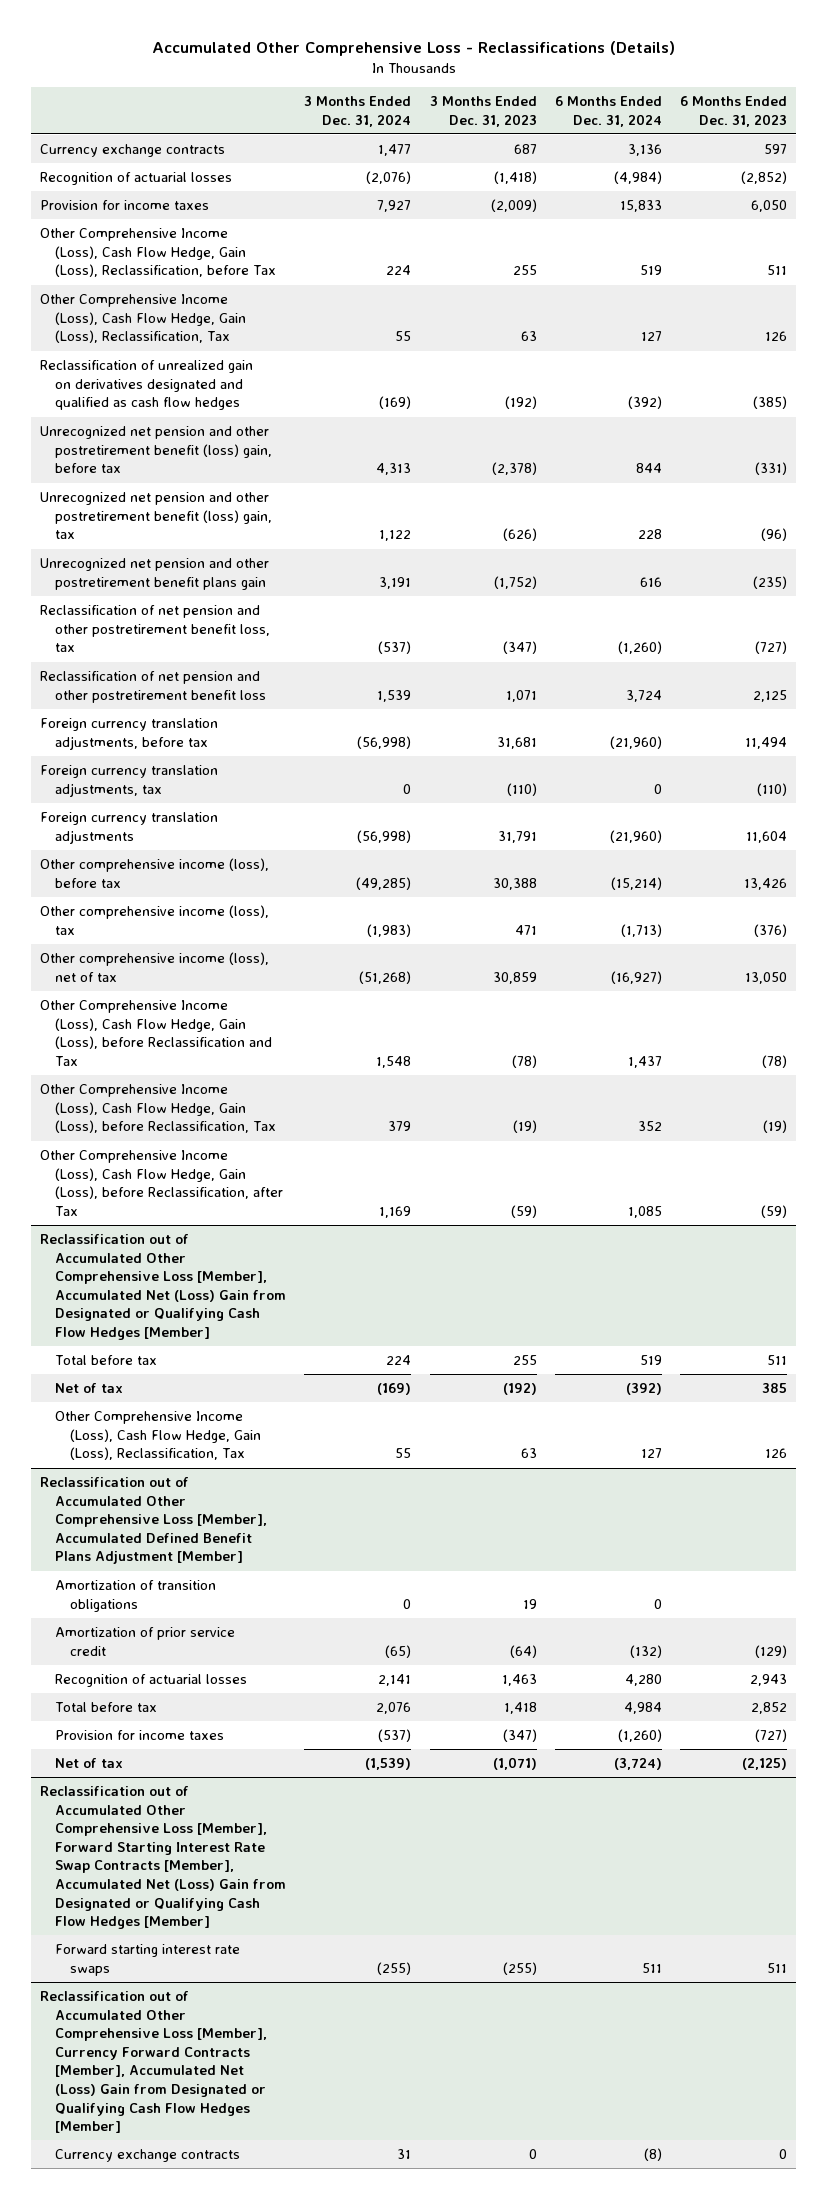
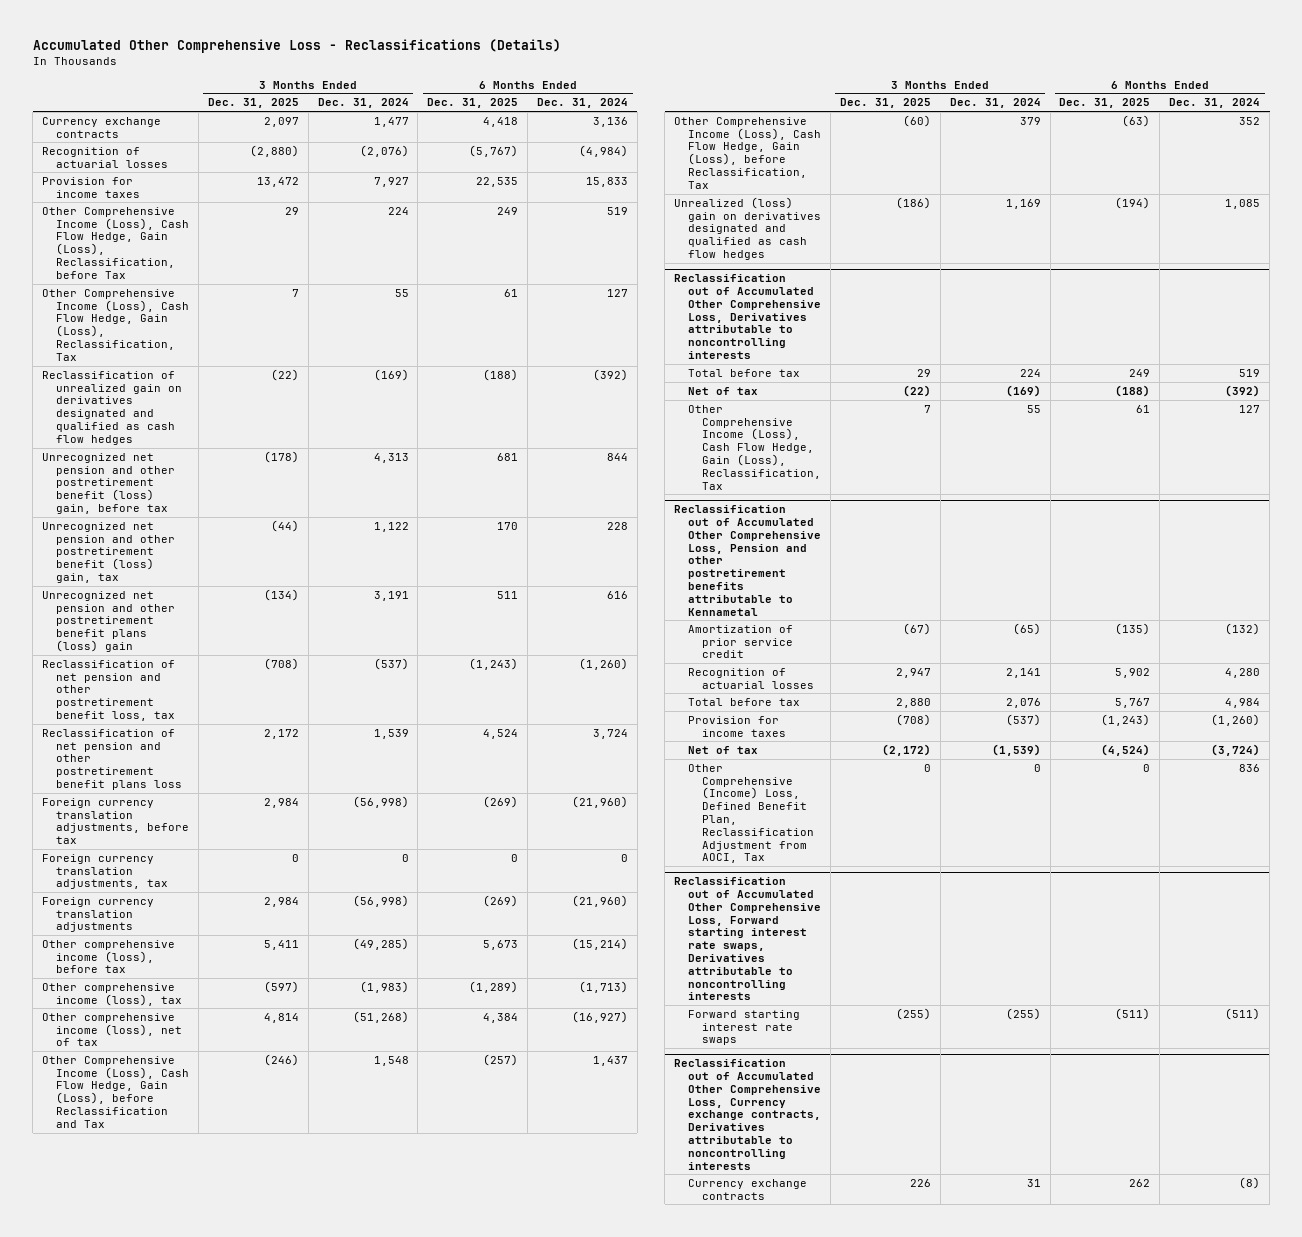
[429,96,537,127] 3 Months Ended Dec. 31, 2023 -> none
[680,96,788,127] 6 Months Ended Dec. 31, 2023 -> none
none -> [207,98,299,109] Dec. 31, 2025
none -> [427,98,519,109] Dec. 31, 2025
[40,558,270,590] Unrecognized net pension and other postretirement benefit plans gain -> [42,590,176,653] Unrecognized net pension and other postretirement benefit plans (loss) gain
[40,671,267,703] Reclassification of net pension and other postretirement benefit loss -> [42,728,183,791] Reclassification of net pension and other postretirement benefit plans loss
[40,1234,287,1340] Reclassification out of Accumulated Other Comprehensive Loss [Member], Accumulated Net (Loss) Gain from Designated or Qualifying Cash Flow Hedges [Member] -> none
[40,1150,284,1216] Other Comprehensive Income (Loss), Cash Flow Hedge, Gain (Loss), before Reclassification, after Tax -> [674,196,822,261] Unrealized (loss) gain on derivatives designated and qualified as cash flow hedges
none -> [674,274,822,360] Reclassification out of Accumulated Other Comprehensive Loss, Derivatives attributable to noncontrolling interests
[40,1477,268,1565] Reclassification out of Accumulated Other Comprehensive Loss [Member], Accumulated Defined Benefit Plans Adjustment [Member] -> none
[55,1580,217,1612] Amortization of transition obligations -> none
none -> [674,505,822,616] Reclassification out of Accumulated Other Comprehensive Loss, Pension and other postretirement benefits attributable to Kennametal
[40,1786,287,1930] Reclassification out of Accumulated Other Comprehensive Loss [Member], Forward Starting Interest Rate Swap Contracts [Member], Accumulated Net (Loss) Gain from Designated or Qualifying Cash Flow Hedges [Member] -> none
[40,1991,268,2134] Reclassification out of Accumulated Other Comprehensive Loss [Member], Currency Forward Contracts [Member], Accumulated Net (Loss) Gain from Designated or Qualifying Cash Flow Hedges [Member] -> none
none -> [688,763,815,864] Other Comprehensive (Income) Loss, Defined Benefit Plan, Reclassification Adjustment from AOCI, Tax
none -> [674,877,822,1001] Reclassification out of Accumulated Other Comprehensive Loss, Forward starting interest rate swaps, Derivatives attributable to noncontrolling interests
[641,1962,662,1973] 511 -> [1225,1007,1261,1020] (511)
none -> [674,1059,822,1170] Reclassification out of Accumulated Other Comprehensive Loss, Currency exchange contracts, Derivatives attributable to noncontrolling interests

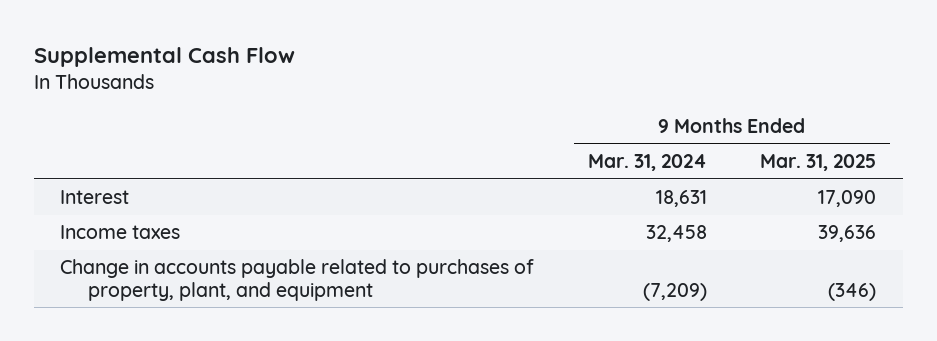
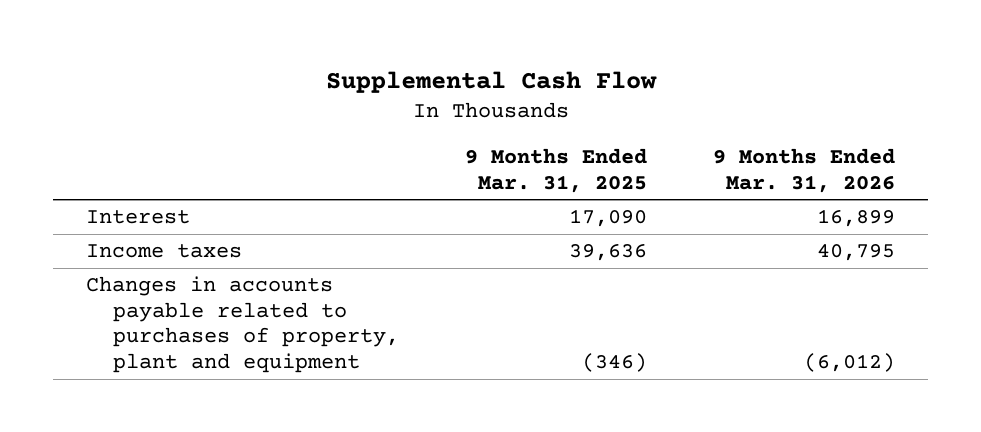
[587,154,707,172] Mar. 31, 2024 -> none
none -> [713,148,896,193] 9 Months Ended Mar. 31, 2026
[60,259,535,301] Change in accounts payable related to purchases of property, plant, and equipment -> [86,276,400,374] Changes in accounts payable related to purchases of property, plant and equipment

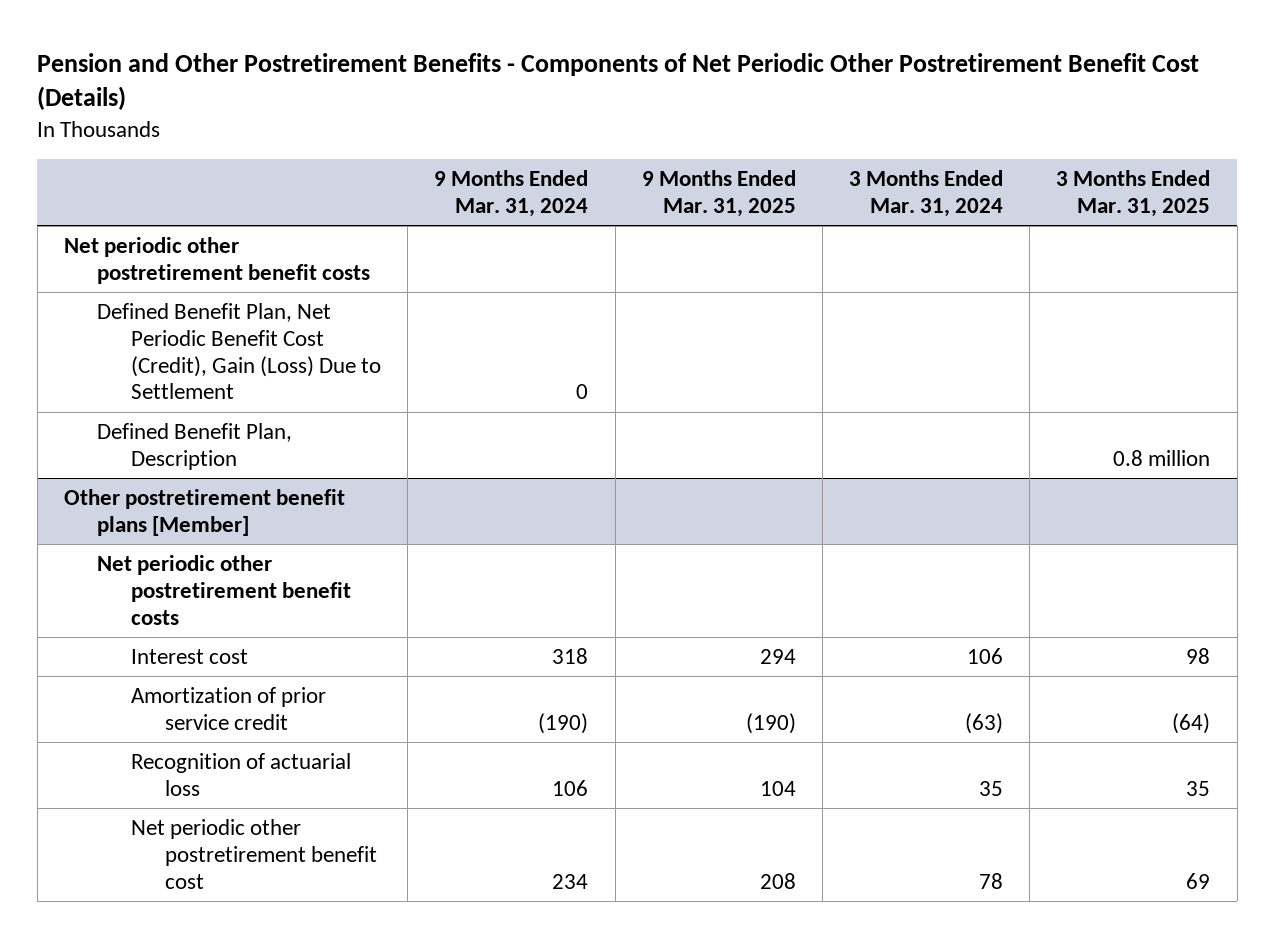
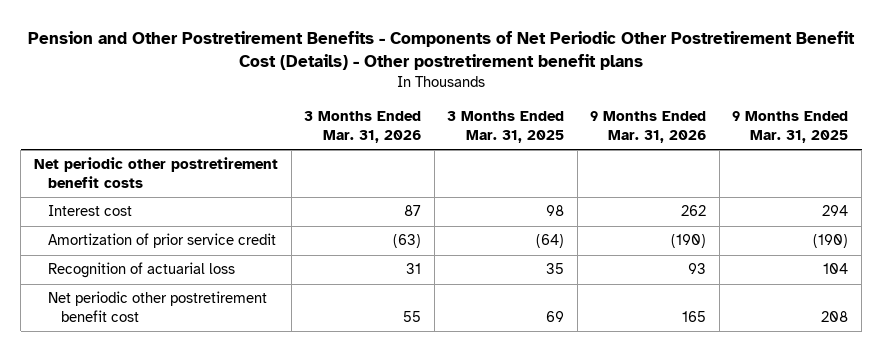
[37,52,1200,111] Pension and Other Postretirement Benefits - Components of Net Periodic Other Postretirement Benefit Cost (Details) -> [28,31,856,71] Pension and Other Postretirement Benefits - Components of Net Periodic Other Postretirement Benefit Cost (Details) - Other postretirement benefit plans
[434,169,589,217] 9 Months Ended Mar. 31, 2024 -> none
[849,169,1004,217] 3 Months Ended Mar. 31, 2024 -> none
none -> [304,111,422,143] 3 Months Ended Mar. 31, 2026
none -> [590,111,707,143] 9 Months Ended Mar. 31, 2026
[97,302,382,400] Defined Benefit Plan, Net Periodic Benefit Cost (Credit), Gain (Loss) Due to Settlement -> none
[97,422,293,470] Defined Benefit Plan, Description -> none
[63,488,345,536] Other postretirement benefit plans [Member] -> none
[97,554,352,625] Net periodic other postretirement benefit costs -> none

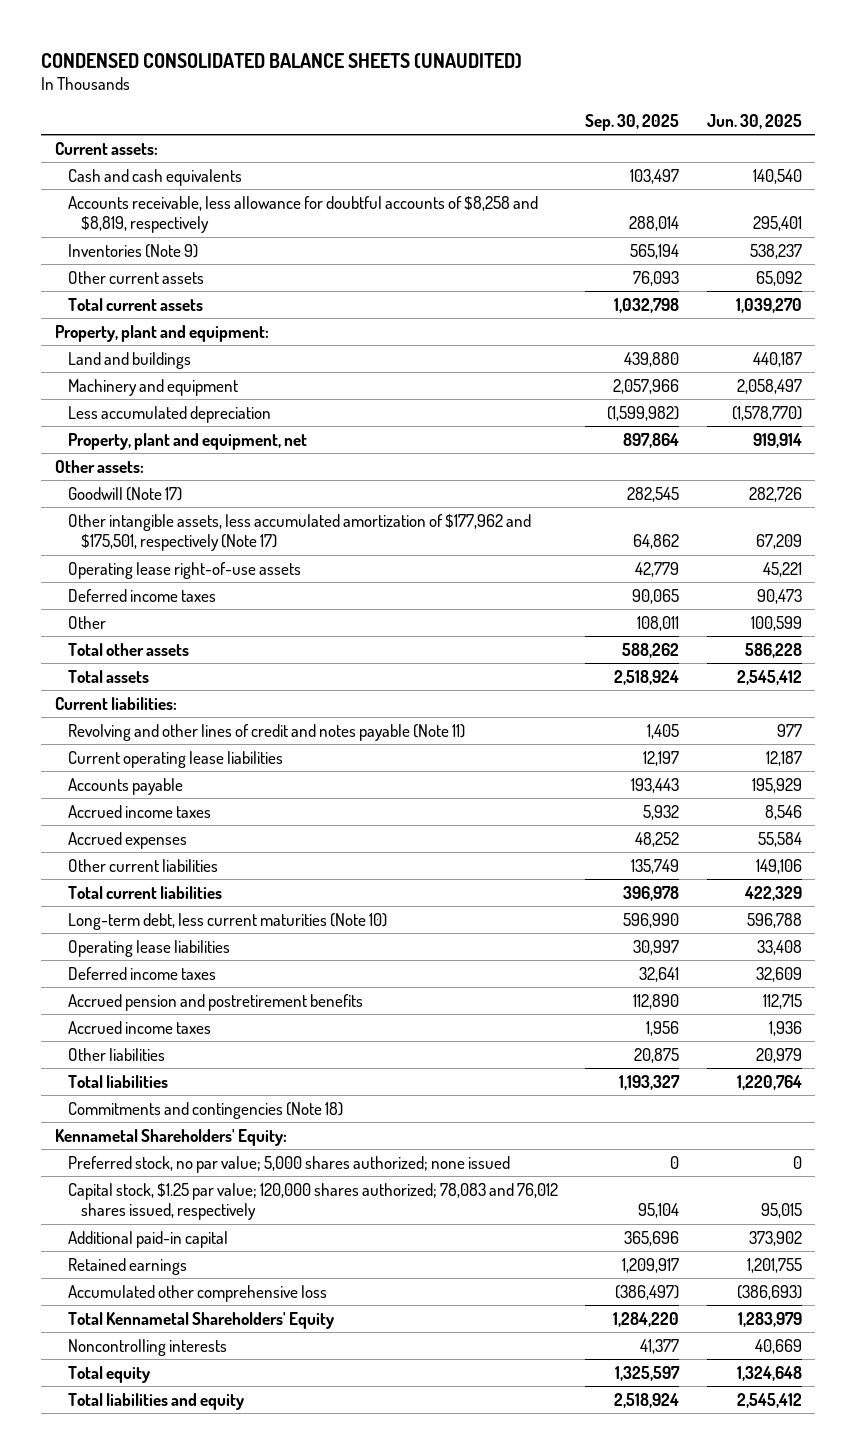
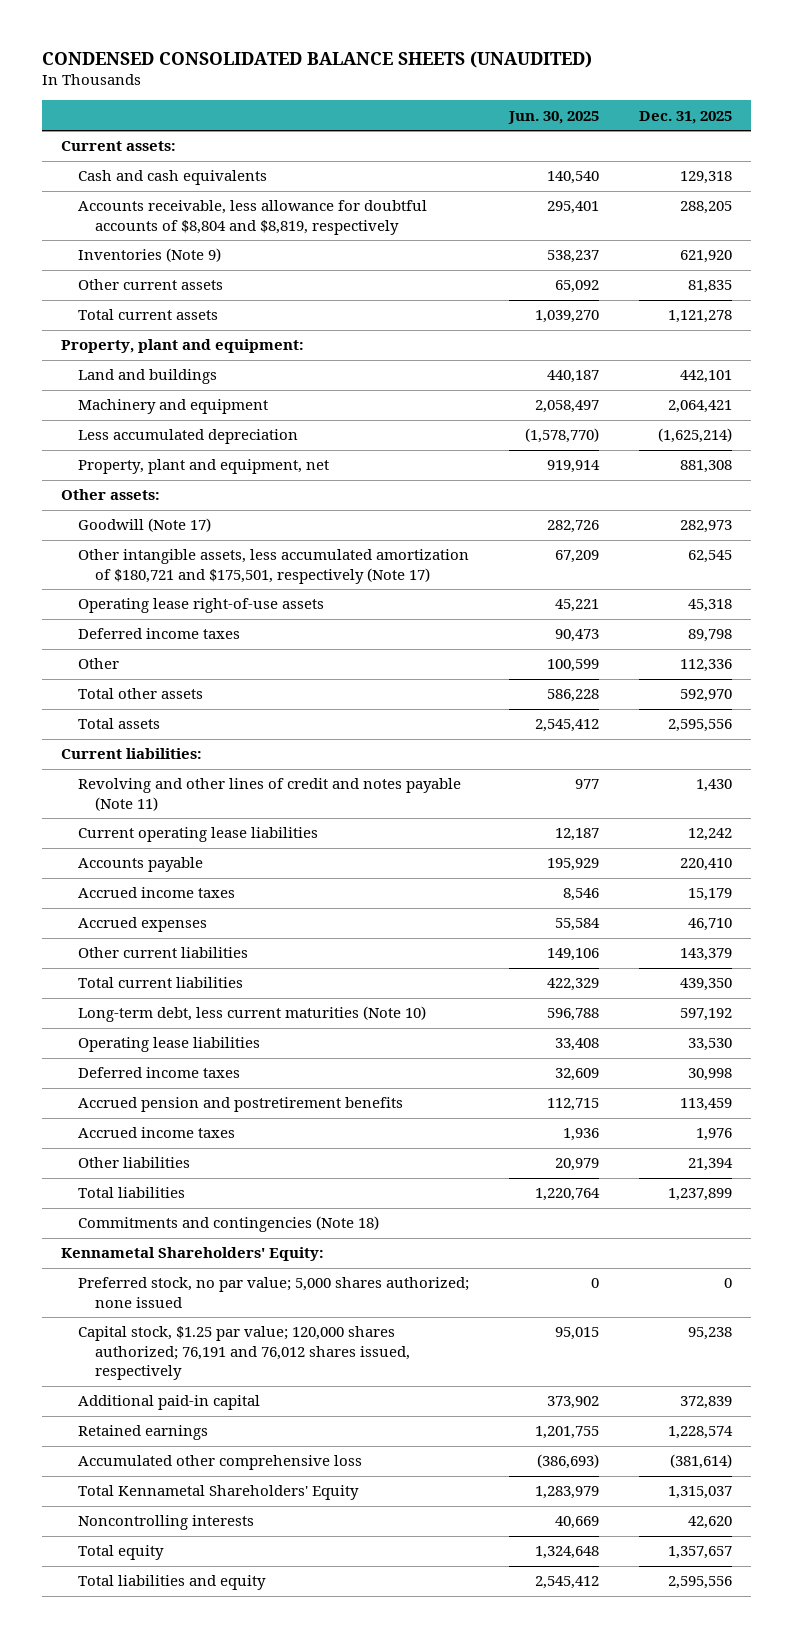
[585,113,680,131] Sep. 30, 2025 -> none
none -> [638,110,732,124] Dec. 31, 2025
[68,195,539,234] Accounts receivable, less allowance for doubtful accounts of $8,258 and $8,819, respectively -> [78,200,428,235] Accounts receivable, less allowance for doubtful accounts of $8,804 and $8,819, respectively
[68,513,532,552] Other intangible assets, less accumulated amortization of $177,962 and $175,501, respectively (Note 17) -> [78,549,470,584] Other intangible assets, less accumulated amortization of $180,721 and $175,501, respectively (Note 17)
[68,1182,559,1221] Capital stock, $1.25 par value; 120,000 shares authorized; 78,083 and 76,012 shares issued, respectively -> [78,1326,411,1381] Capital stock, $1.25 par value; 120,000 shares authorized; 76,191 and 76,012 shares issued, respectively

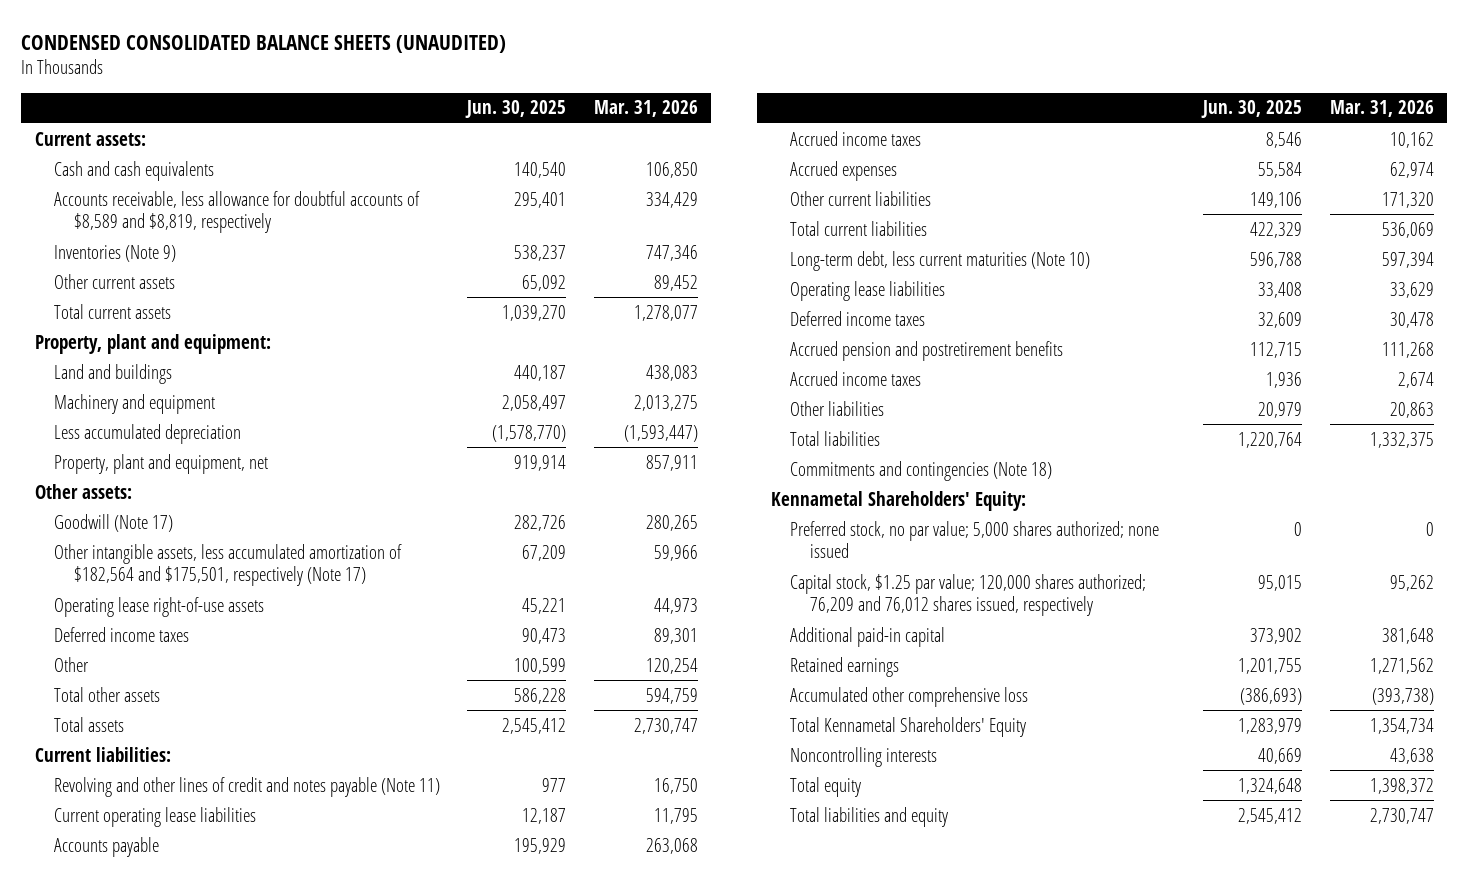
[638,110,732,124] Dec. 31, 2025 -> none
none -> [593,100,698,118] Mar. 31, 2026
[78,200,428,235] Accounts receivable, less allowance for doubtful accounts of $8,804 and $8,819, respectively -> [54,190,421,234] Accounts receivable, less allowance for doubtful accounts of $8,589 and $8,819, respectively
[78,549,470,584] Other intangible assets, less accumulated amortization of $180,721 and $175,501, respectively (Note 17) -> [54,543,403,587] Other intangible assets, less accumulated amortization of $182,564 and $175,501, respectively (Note 17)
[78,1326,411,1381] Capital stock, $1.25 par value; 120,000 shares authorized; 76,191 and 76,012 shares issued, respectively -> [790,573,1147,617] Capital stock, $1.25 par value; 120,000 shares authorized; 76,209 and 76,012 shares issued, respectively

